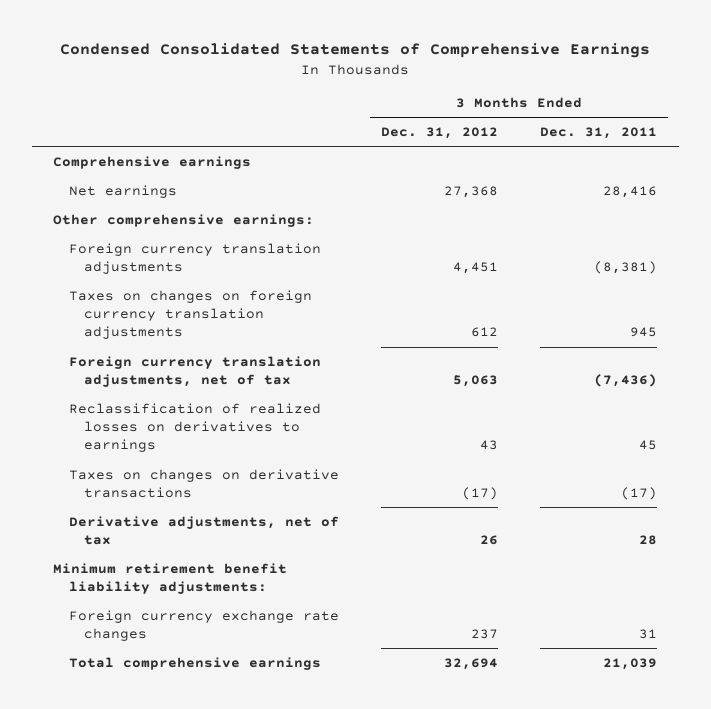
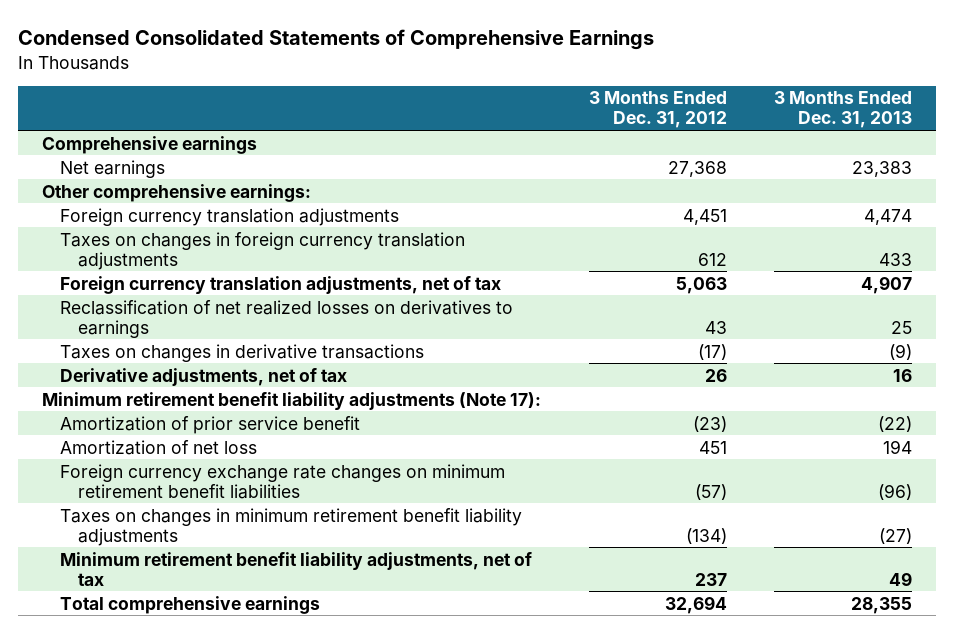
[540,126,658,139] Dec. 31, 2011 -> none
none -> [774,91,913,129] 3 Months Ended Dec. 31, 2013
[68,289,312,340] Taxes on changes on foreign currency translation adjustments -> [60,231,466,270] Taxes on changes in foreign currency translation adjustments
[68,402,321,453] Reclassification of realized losses on derivatives to earnings -> [60,299,514,338] Reclassification of net realized losses on derivatives to earnings
[68,468,339,498] Taxes on changes on derivative transactions -> [60,343,425,362] Taxes on changes in derivative transactions
[53,562,288,594] Minimum retirement benefit liability adjustments: -> [42,391,542,410] Minimum retirement benefit liability adjustments (Note 17):
none -> [60,415,361,434] Amortization of prior service benefit
none -> [60,439,258,455] Amortization of net loss
[68,609,339,641] Foreign currency exchange rate changes -> [60,463,506,499] Foreign currency exchange rate changes on minimum retirement benefit liabilities
[470,628,498,639] 237 -> [694,483,727,500] (57)
none -> [60,507,523,546] Taxes on changes in minimum retirement benefit liability adjustments
none -> [60,551,533,586] Minimum retirement benefit liability adjustments, net of tax

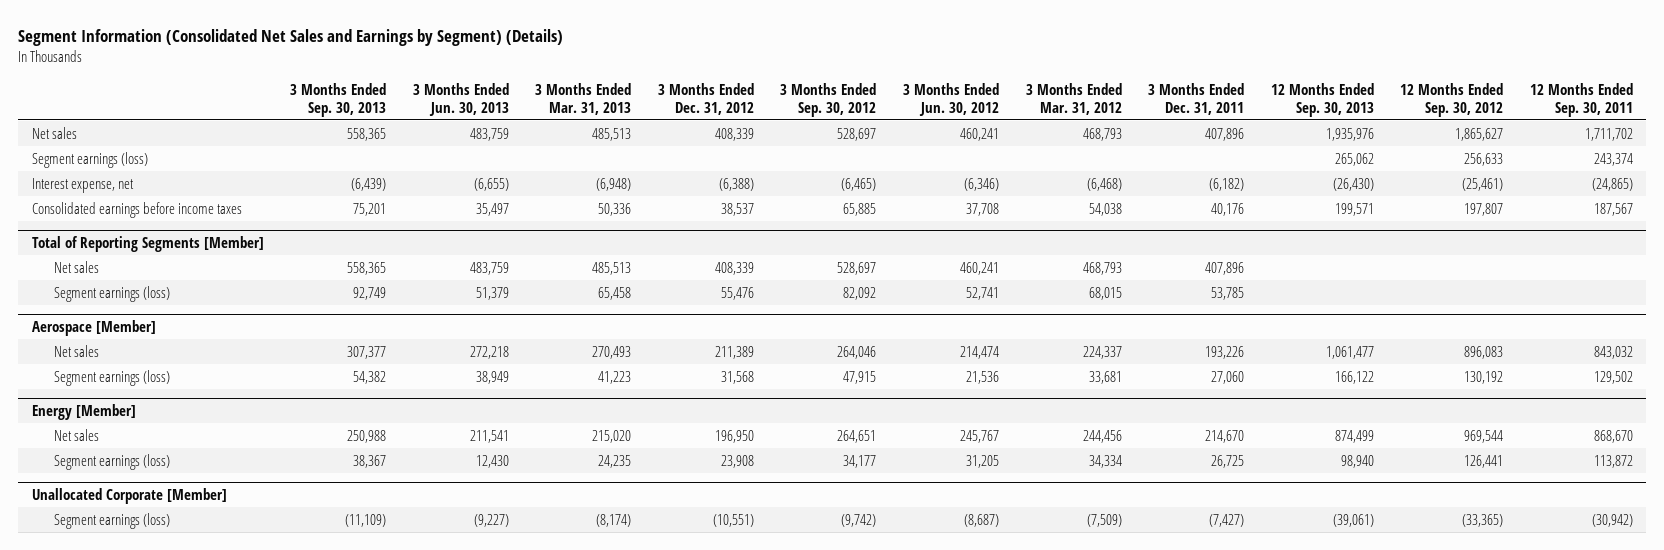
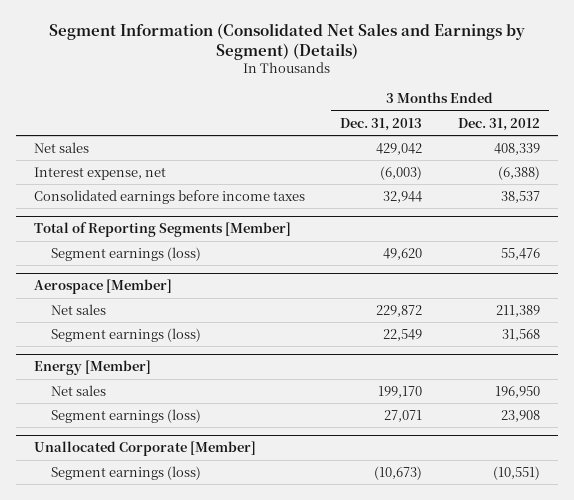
[290,82,387,117] 3 Months Ended Sep. 30, 2013 -> none
[412,82,509,116] 3 Months Ended Jun. 30, 2013 -> none
[535,82,632,115] 3 Months Ended Mar. 31, 2013 -> none
[780,82,877,117] 3 Months Ended Sep. 30, 2012 -> none
[902,82,999,116] 3 Months Ended Jun. 30, 2012 -> none
[1025,82,1122,115] 3 Months Ended Mar. 31, 2012 -> none
[1148,82,1245,115] 3 Months Ended Dec. 31, 2011 -> none
[1270,82,1374,117] 12 Months Ended Sep. 30, 2013 -> none
[1400,82,1504,117] 12 Months Ended Sep. 30, 2012 -> none
[1529,82,1633,117] 12 Months Ended Sep. 30, 2011 -> none
none -> [340,117,423,131] Dec. 31, 2013
[31,151,148,168] Segment earnings (loss) -> none
[53,260,99,273] Net sales -> none

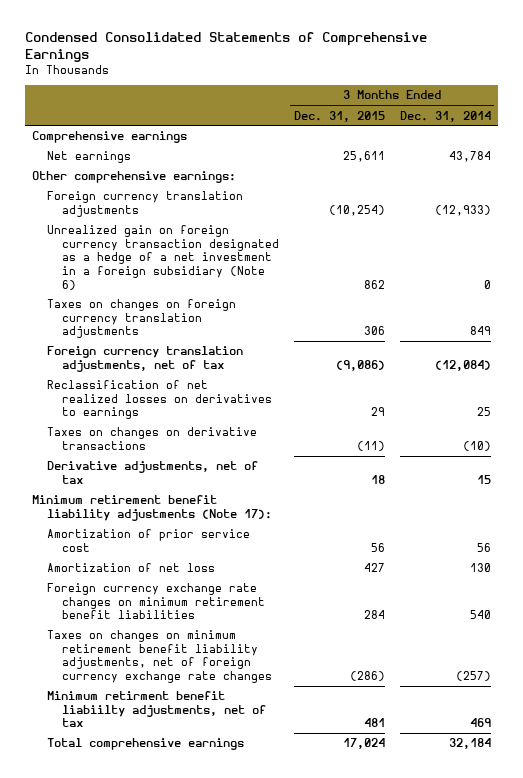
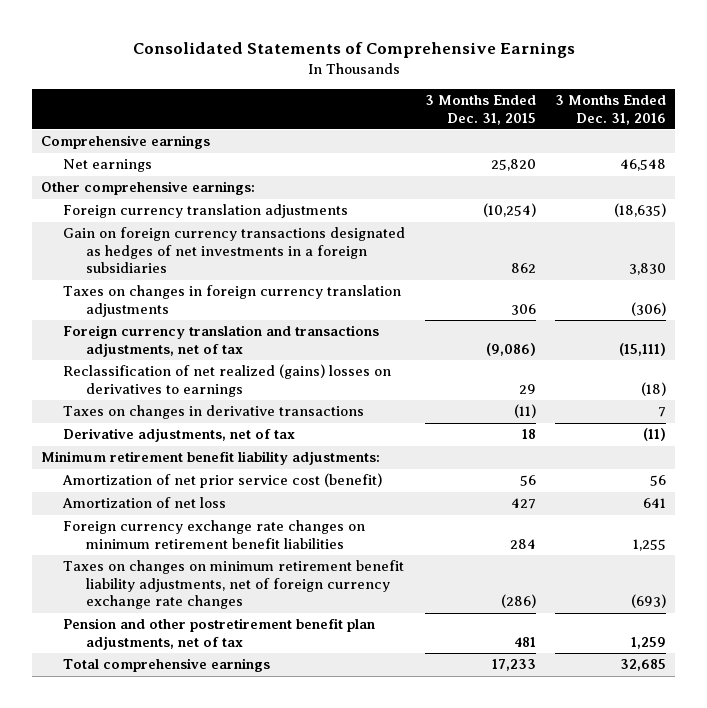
[24,31,427,63] Condensed Consolidated Statements of Comprehensive Earnings -> [132,42,575,59] Consolidated Statements of Comprehensive Earnings
[399,110,491,122] Dec. 31, 2014 -> none
none -> [554,95,666,125] 3 Months Ended Dec. 31, 2016
[342,151,385,163] 25,611 -> [490,159,536,172] 25,820
[47,225,280,290] Unrealized gain on foreign currency transaction designated as a hedge of a net investment in a foreign subsidiary (Note 6) -> [63,227,406,274] Gain on foreign currency transactions designated as hedges of net investments in a foreign subsidiaries
[47,299,237,339] Taxes on changes on foreign currency translation adjustments -> [63,285,402,317] Taxes on changes in foreign currency translation adjustments
[47,346,244,372] Foreign currency translation adjustments, net of tax -> [63,325,380,357] Foreign currency translation and transactions adjustments, net of tax
[47,380,273,420] Reclassification of net realized losses on derivatives to earnings -> [63,364,392,397] Reclassification of net realized (gains) losses on derivatives to earnings
[47,427,258,450] Taxes on changes on derivative transactions -> [63,405,365,420] Taxes on changes in derivative transactions
[32,495,273,521] Minimum retirement benefit liability adjustments (Note 17): -> [41,451,381,466] Minimum retirement benefit liability adjustments:
[47,529,251,552] Amortization of prior service cost -> [62,473,383,489] Amortization of net prior service cost (benefit)
[47,691,267,728] Minimum retirment benefit liabiilty adjustments, net of tax -> [63,618,376,650] Pension and other postretirement benefit plan adjustments, net of tax
[342,738,385,750] 17,024 -> [491,659,536,672] 17,233

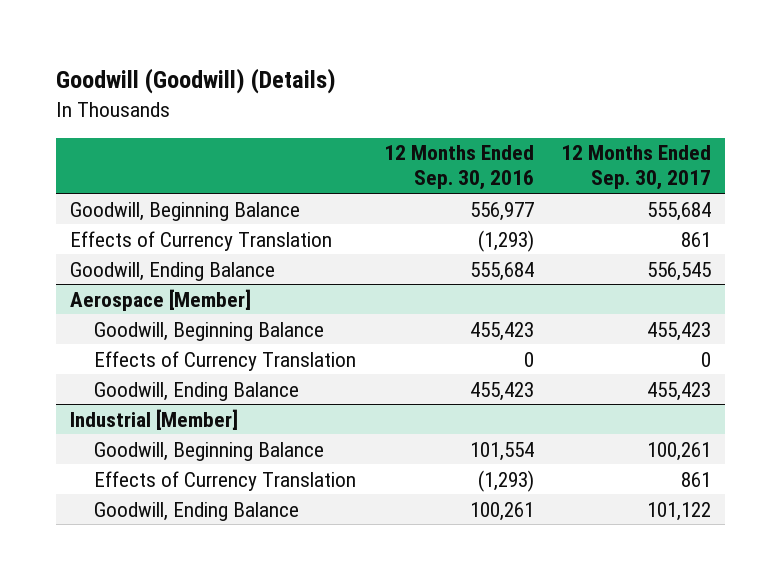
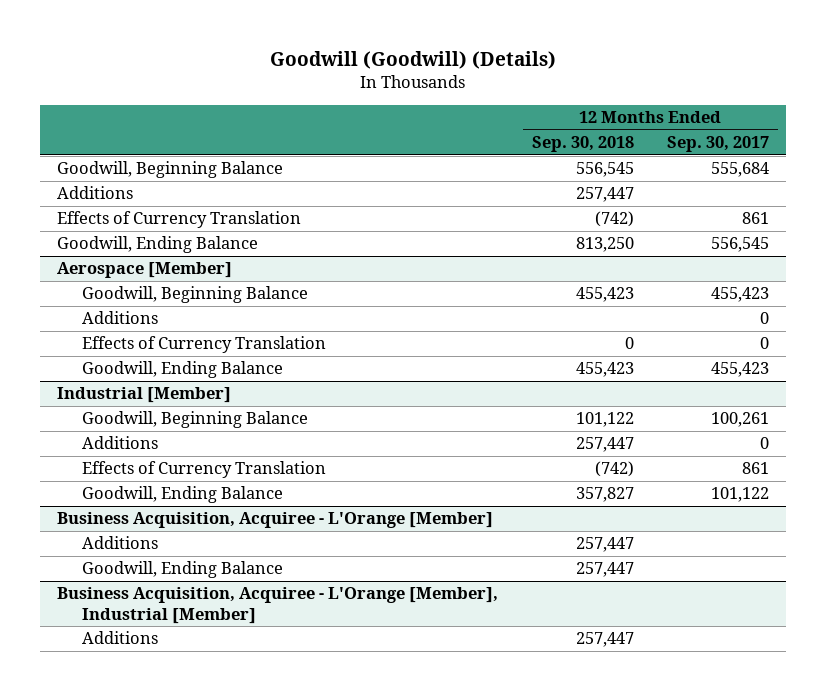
[383,145,534,191] 12 Months Ended Sep. 30, 2016 -> none
none -> [531,136,634,153] Sep. 30, 2018
none -> [56,186,133,200] Additions
none -> [82,311,159,325] Additions
none -> [82,436,159,450] Additions
none -> [56,512,493,529] Business Acquisition, Acquiree - L'Orange [Member]
none -> [82,536,159,550] Additions
none -> [82,561,284,579] Goodwill, Ending Balance
none -> [56,587,498,624] Business Acquisition, Acquiree - L'Orange [Member], Industrial [Member]
none -> [82,631,159,645] Additions

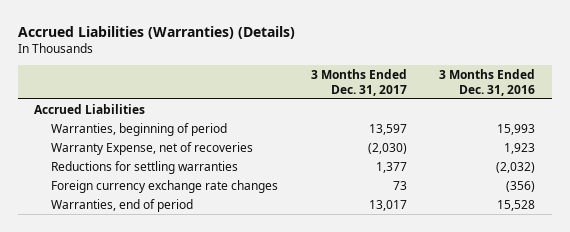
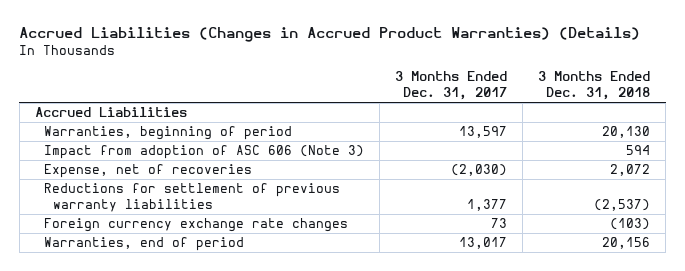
[18,25,296,39] Accrued Liabilities (Warranties) (Details) -> [19,27,641,43] Accrued Liabilities (Changes in Accrued Product Warranties) (Details)
[439,69,536,96] 3 Months Ended Dec. 31, 2016 -> none
none -> [538,71,651,101] 3 Months Ended Dec. 31, 2018
none -> [43,145,364,160] Impact from adoption of ASC 606 (Note 3)
[50,142,253,156] Warranty Expense, net of recoveries -> [43,164,252,179] Expense, net of recoveries
[50,161,238,175] Reductions for settling warranties -> [43,183,340,213] Reductions for settlement of previous warranty liabilities

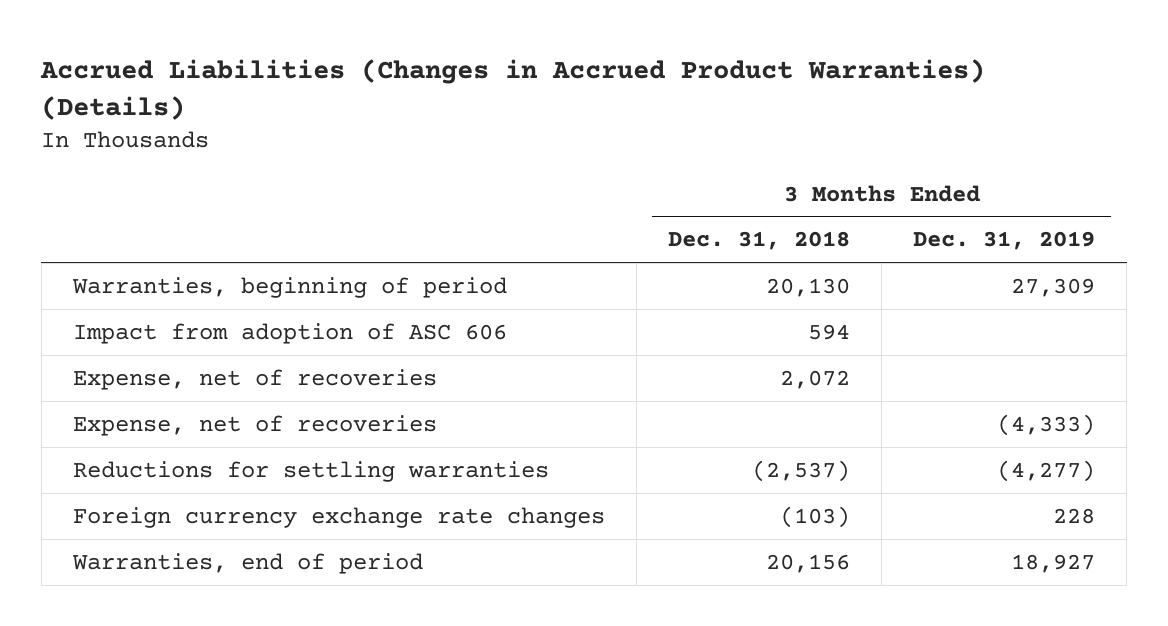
[394,71,507,101] 3 Months Ended Dec. 31, 2017 -> none
none -> [913,231,1096,251] Dec. 31, 2019
[34,107,187,118] Accrued Liabilities -> none
[43,145,364,160] Impact from adoption of ASC 606 (Note 3) -> [72,322,507,344] Impact from adoption of ASC 606
none -> [72,414,437,436] Expense, net of recoveries
[43,183,340,213] Reductions for settlement of previous warranty liabilities -> [72,460,549,482] Reductions for settling warranties

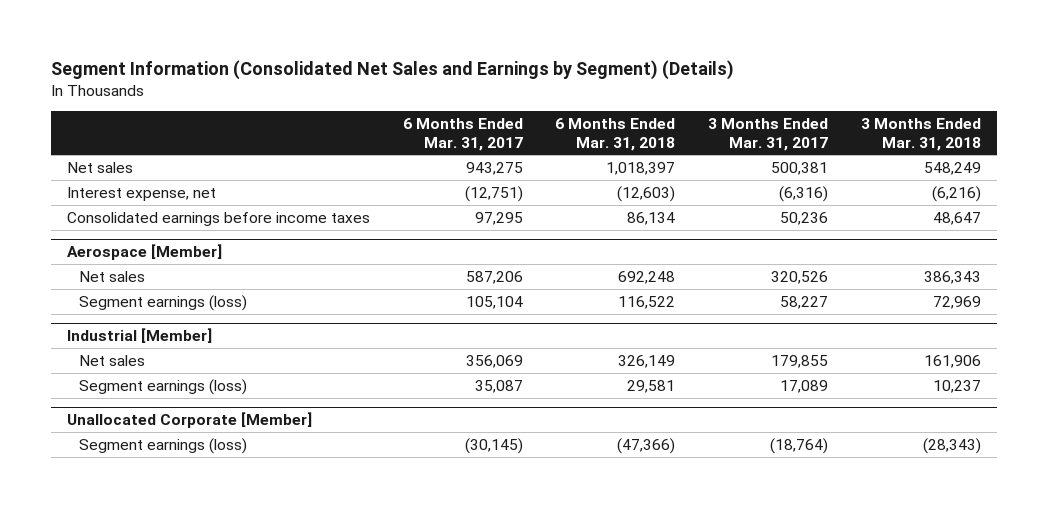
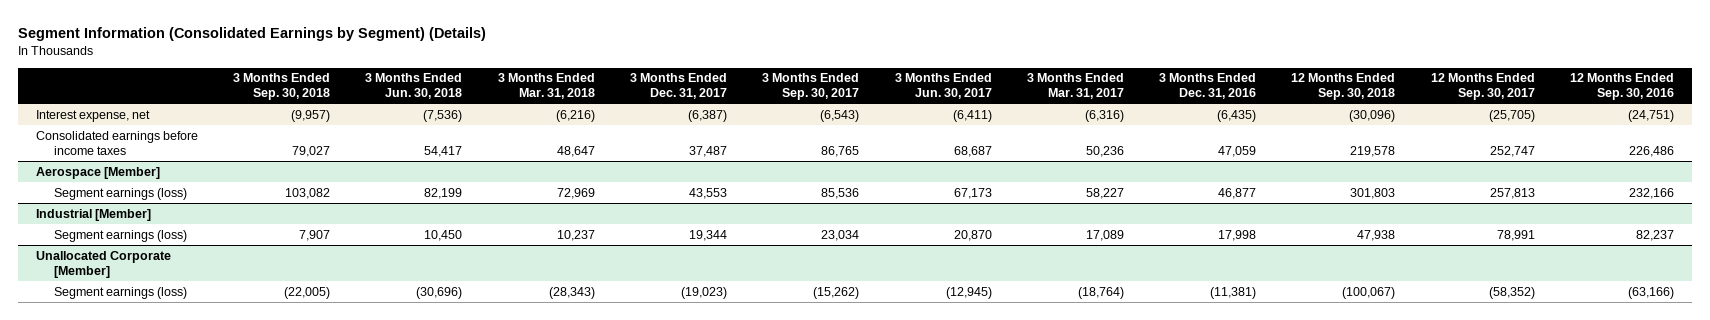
[50,59,734,80] Segment Information (Consolidated Net Sales and Earnings by Segment) (Details) -> [18,26,487,41] Segment Information (Consolidated Earnings by Segment) (Details)
[402,118,523,151] 6 Months Ended Mar. 31, 2017 -> none
[555,118,676,151] 6 Months Ended Mar. 31, 2018 -> none
none -> [232,73,330,101] 3 Months Ended Sep. 30, 2018
none -> [365,73,463,100] 3 Months Ended Jun. 30, 2018
none -> [629,73,727,100] 3 Months Ended Dec. 31, 2017
none -> [762,73,860,101] 3 Months Ended Sep. 30, 2017
none -> [894,73,992,100] 3 Months Ended Jun. 30, 2017
none -> [1159,73,1257,100] 3 Months Ended Dec. 31, 2016
none -> [1291,73,1396,101] 12 Months Ended Sep. 30, 2018
none -> [1430,73,1535,101] 12 Months Ended Sep. 30, 2017
none -> [1570,73,1675,101] 12 Months Ended Sep. 30, 2016
[67,161,134,173] Net sales -> none
[79,270,146,282] Net sales -> none
[79,354,146,366] Net sales -> none

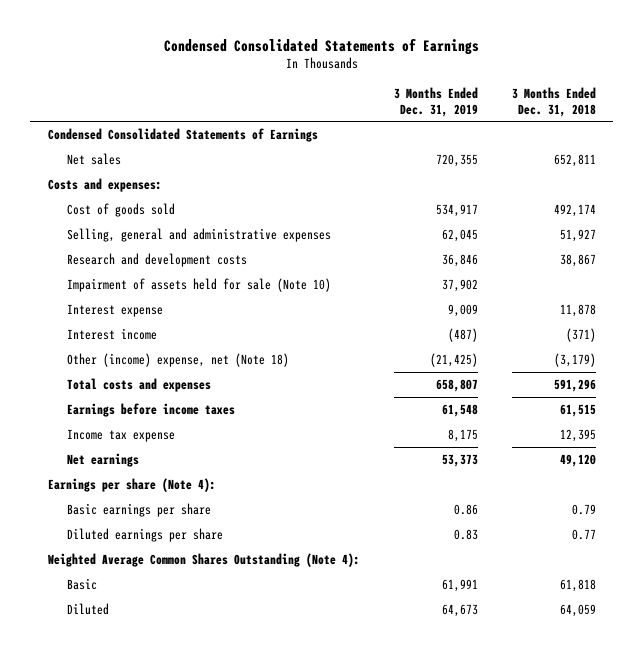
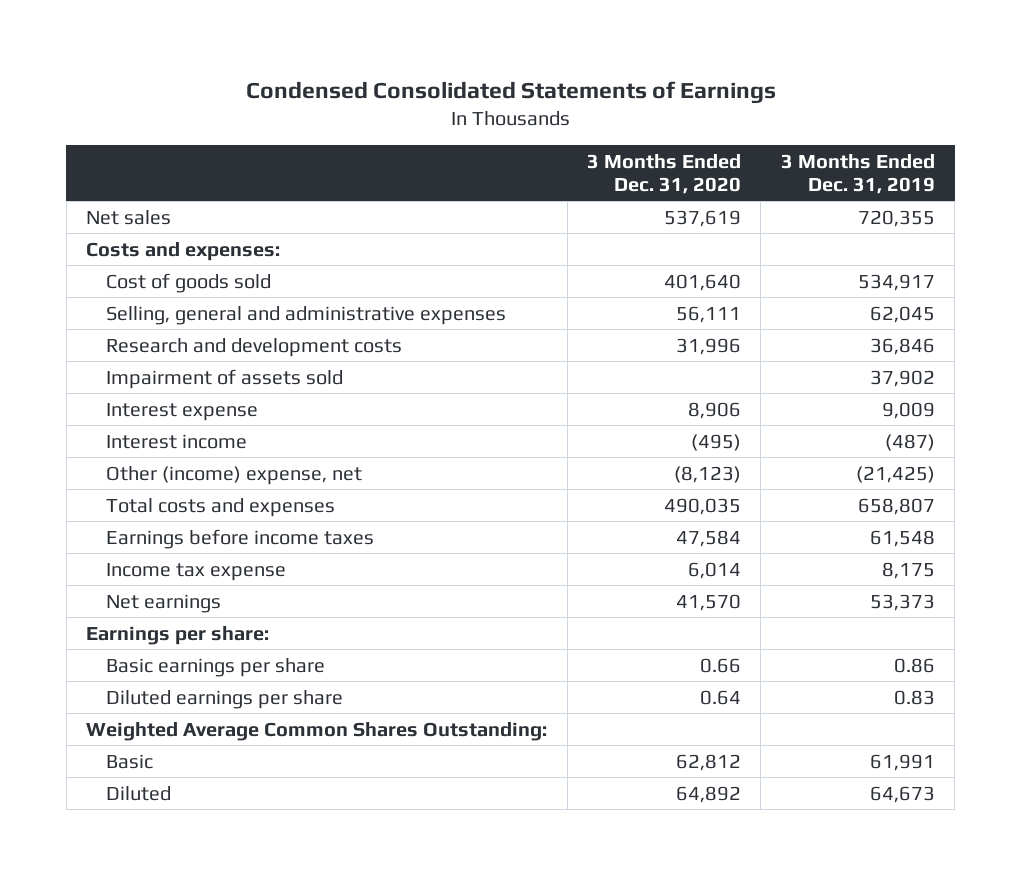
[511,86,596,117] 3 Months Ended Dec. 31, 2018 -> none
none -> [587,153,742,194] 3 Months Ended Dec. 31, 2020
[47,127,318,142] Condensed Consolidated Statements of Earnings -> none
[67,277,332,292] Impairment of assets held for sale (Note 10) -> [105,368,343,389] Impairment of assets sold
[67,352,290,367] Other (income) expense, net (Note 18) -> [105,465,362,485] Other (income) expense, net
[47,477,216,492] Earnings per share (Note 4): -> [86,625,270,645] Earnings per share:
[47,552,360,567] Weighted Average Common Shares Outstanding (Note 4): -> [86,721,548,741] Weighted Average Common Shares Outstanding:

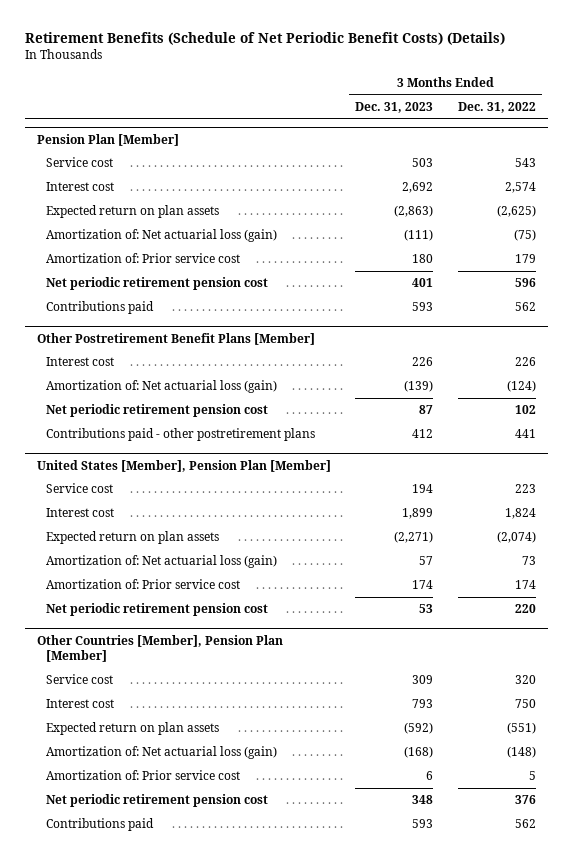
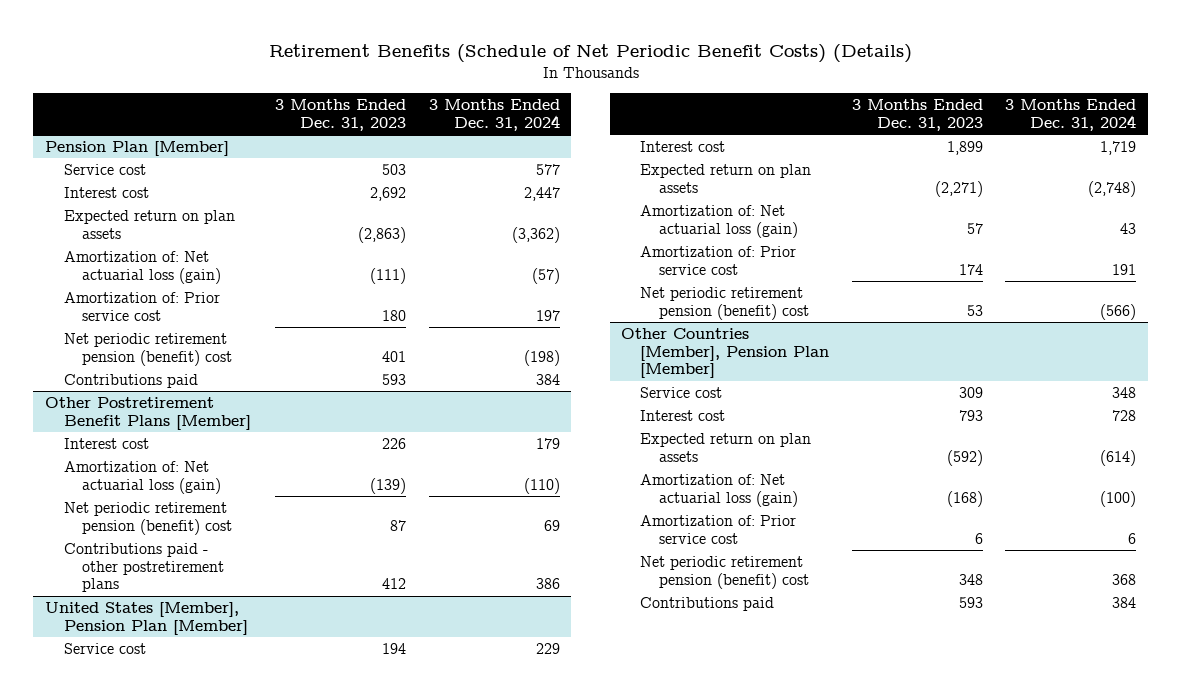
[458,102,537,114] Dec. 31, 2022 -> none
none -> [428,99,560,132] 3 Months Ended Dec. 31, 2024
[45,277,268,291] Net periodic retirement pension cost -> [63,332,233,366] Net periodic retirement pension (benefit) cost
[45,404,268,418] Net periodic retirement pension cost -> [63,501,233,535] Net periodic retirement pension (benefit) cost
[45,603,268,617] Net periodic retirement pension cost -> [639,286,809,320] Net periodic retirement pension (benefit) cost
[45,794,268,808] Net periodic retirement pension cost -> [639,555,809,589] Net periodic retirement pension (benefit) cost

